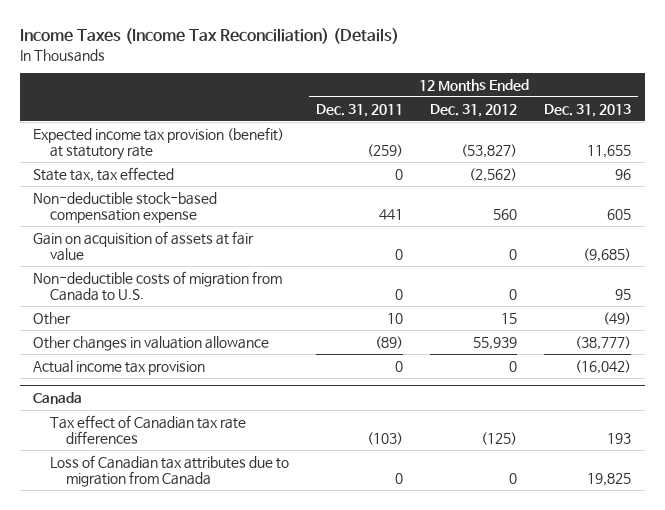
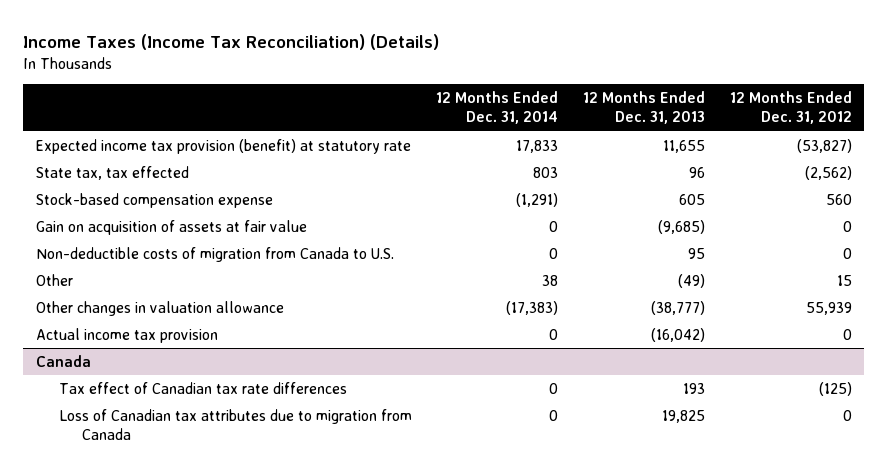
[315,103,403,117] Dec. 31, 2011 -> none
none -> [436,91,559,125] 12 Months Ended Dec. 31, 2014
[33,191,218,223] Non-deductible stock-based compensation expense -> [35,192,273,208] Stock-based compensation expense

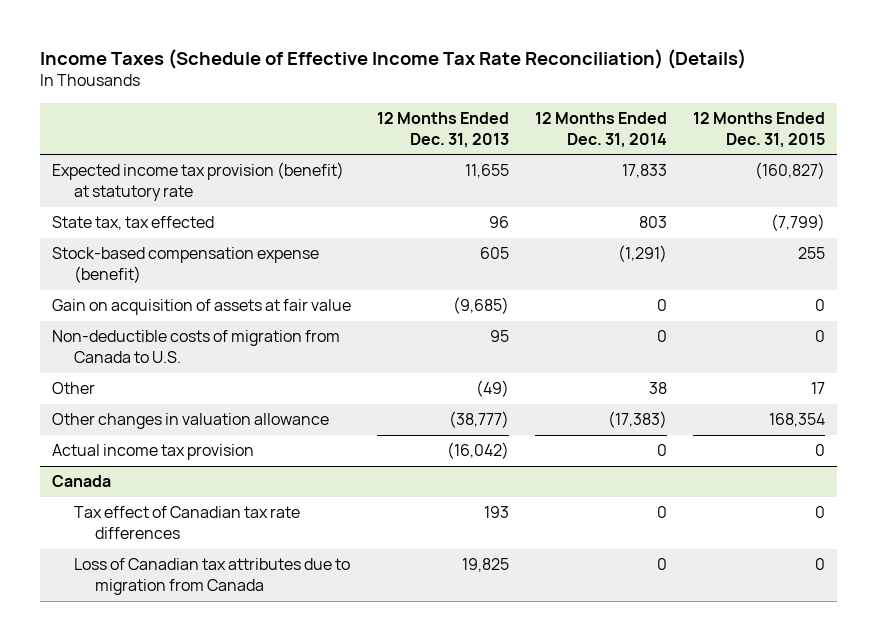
[23,33,440,50] Income Taxes (Income Tax Reconciliation) (Details) -> [39,48,746,69] Income Taxes (Schedule of Effective Income Tax Rate Reconciliation) (Details)
[729,91,852,125] 12 Months Ended Dec. 31, 2012 -> none
none -> [692,111,825,148] 12 Months Ended Dec. 31, 2015
[35,192,273,208] Stock-based compensation expense -> [52,247,320,284] Stock-based compensation expense (benefit)

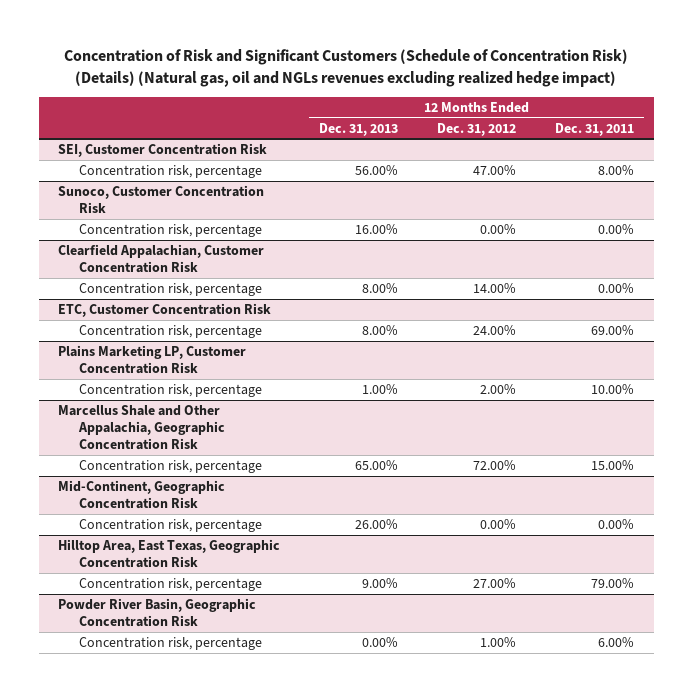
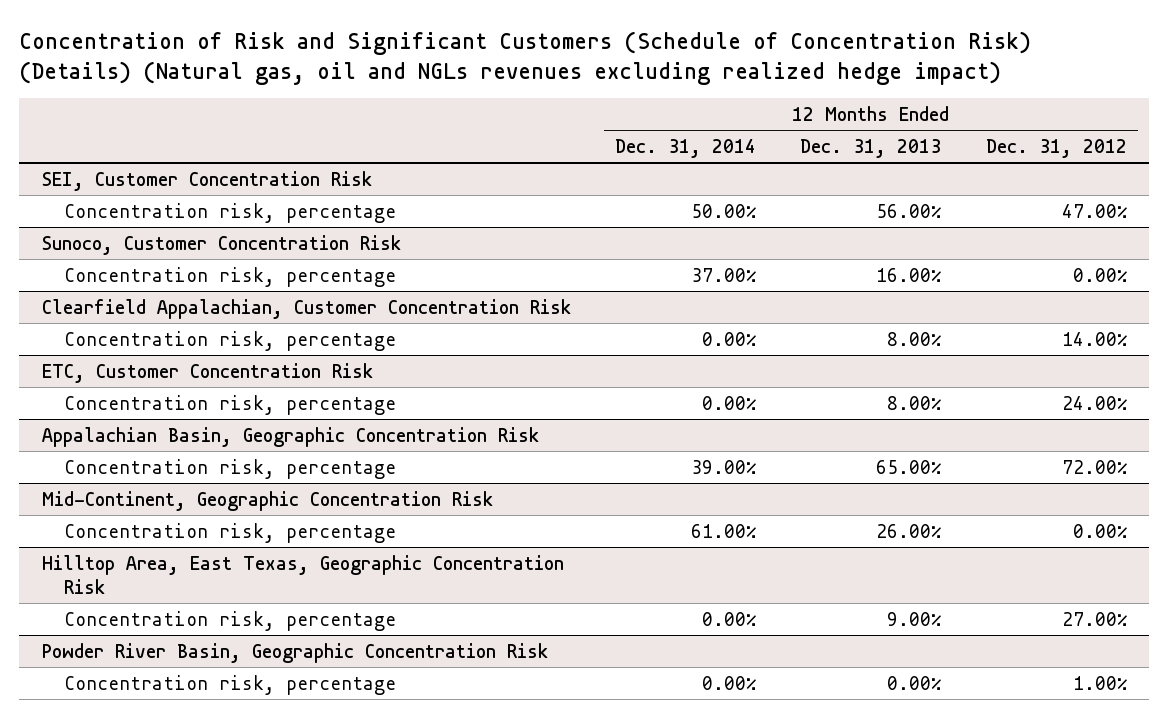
[555,122,635,136] Dec. 31, 2011 -> none
none -> [614,138,756,158] Dec. 31, 2014
[58,345,247,374] Plains Marketing LP, Customer Concentration Risk -> none
[79,384,263,398] Concentration risk, percentage -> none
[58,405,226,450] Marcellus Shale and Other Appalachia, Geographic Concentration Risk -> none
none -> [41,426,539,447] Appalachian Basin, Geographic Concentration Risk

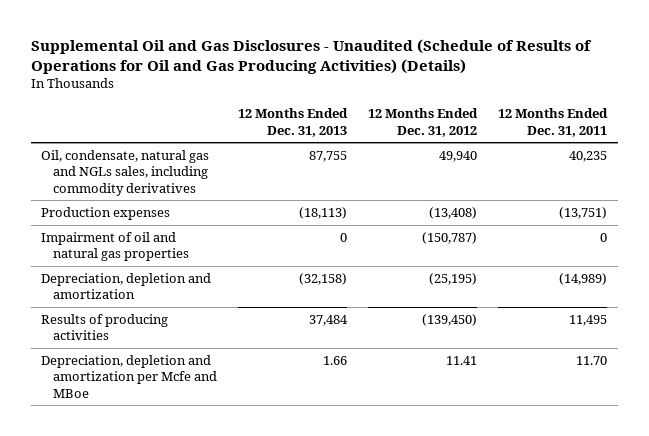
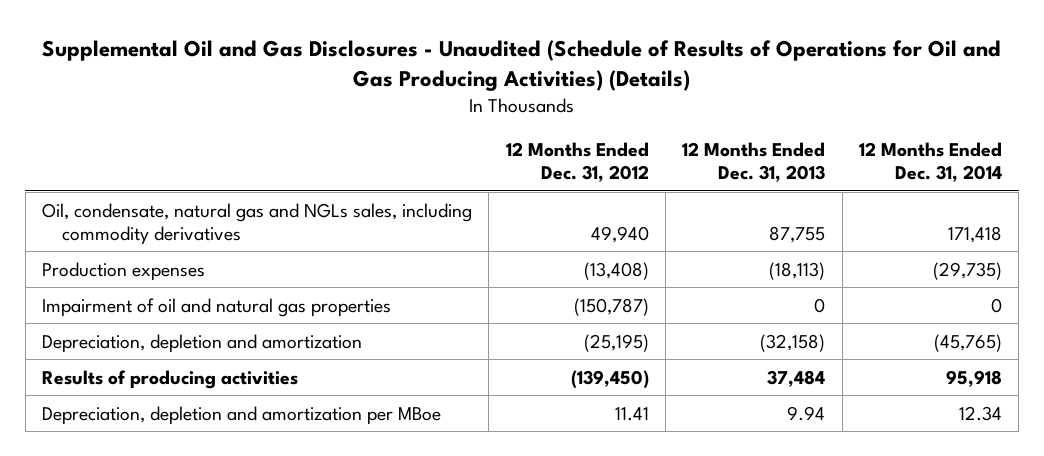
[498,108,609,137] 12 Months Ended Dec. 31, 2011 -> none
none -> [858,141,1002,183] 12 Months Ended Dec. 31, 2014
[41,354,218,398] Depreciation, depletion and amortization per Mcfe and MBoe -> [42,405,442,425] Depreciation, depletion and amortization per MBoe
[323,355,348,365] 1.66 -> [787,405,826,421] 9.94

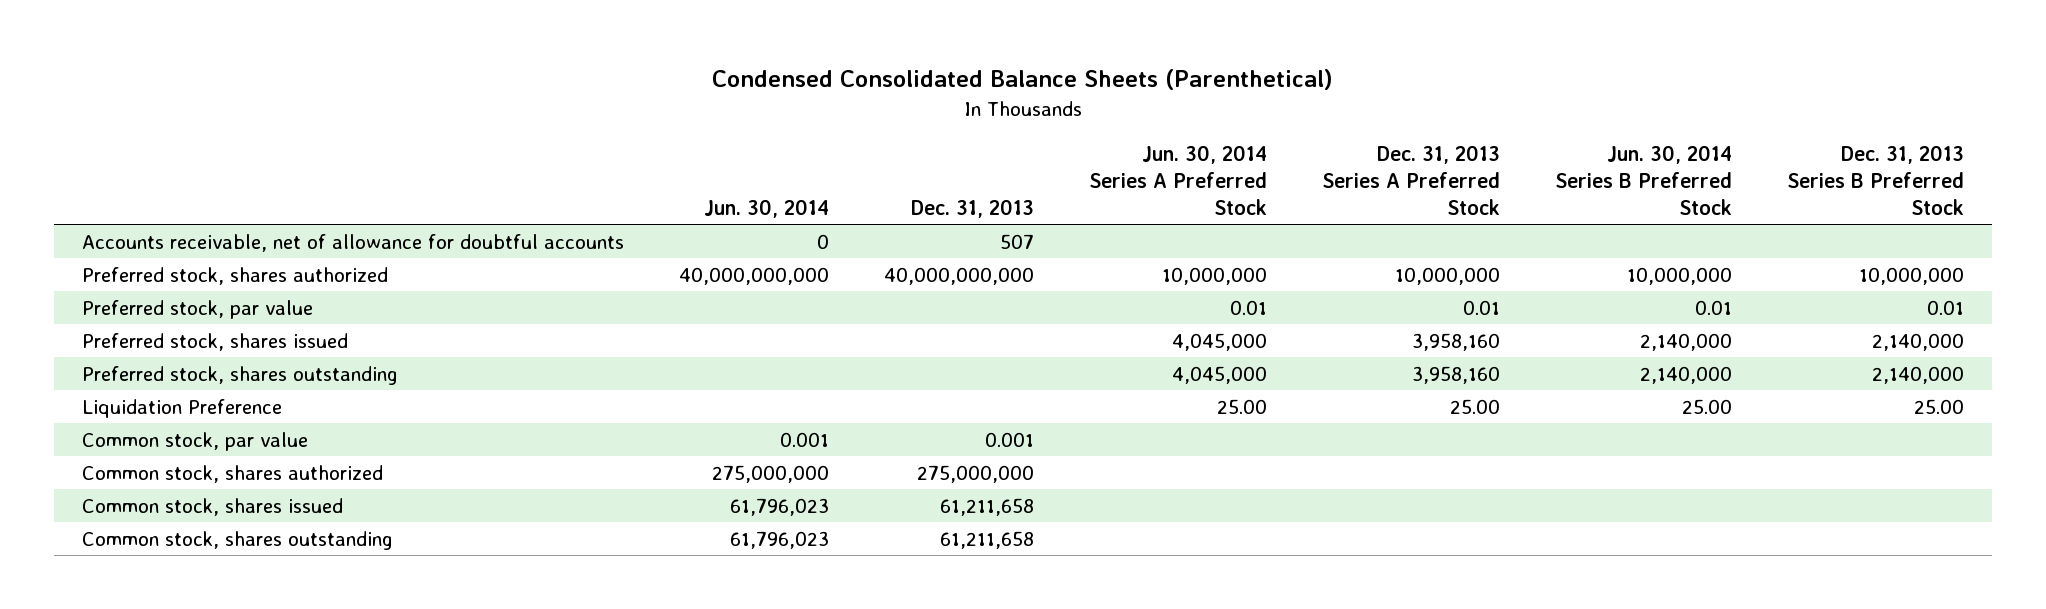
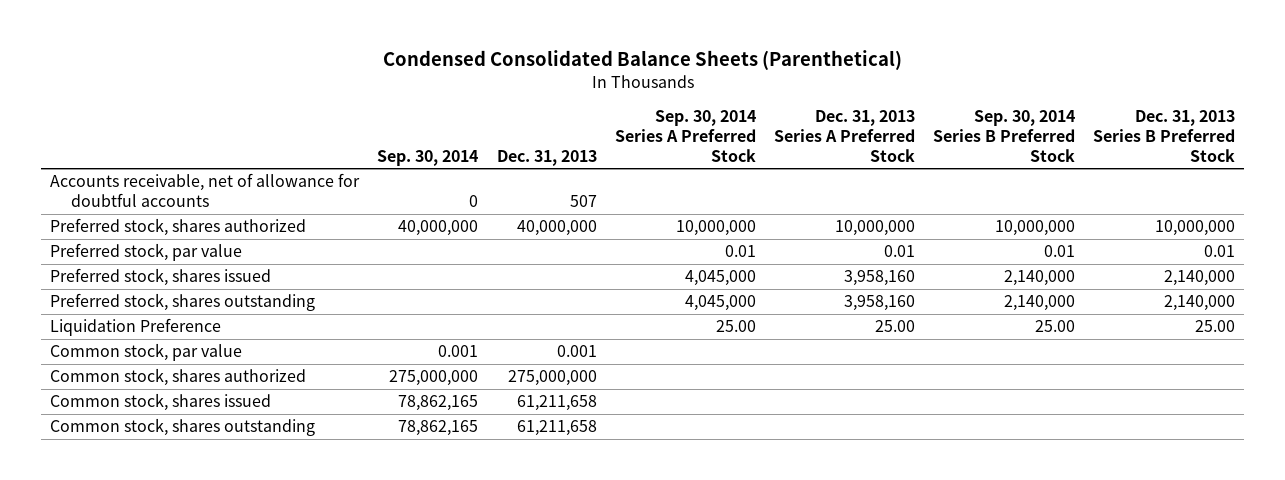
[703,199,829,219] Jun. 30, 2014 -> none
[1089,144,1268,216] Jun. 30, 2014 Series A Preferred Stock -> none
[1555,144,1733,216] Jun. 30, 2014 Series B Preferred Stock -> none
none -> [377,149,479,166] Sep. 30, 2014
none -> [614,110,756,162] Sep. 30, 2014 Series A Preferred Stock
none -> [932,110,1075,162] Sep. 30, 2014 Series B Preferred Stock
[884,266,1035,285] 40,000,000,000 -> [516,220,597,237] 40,000,000

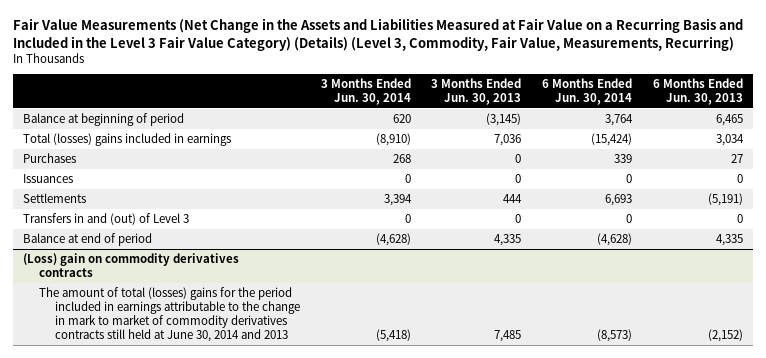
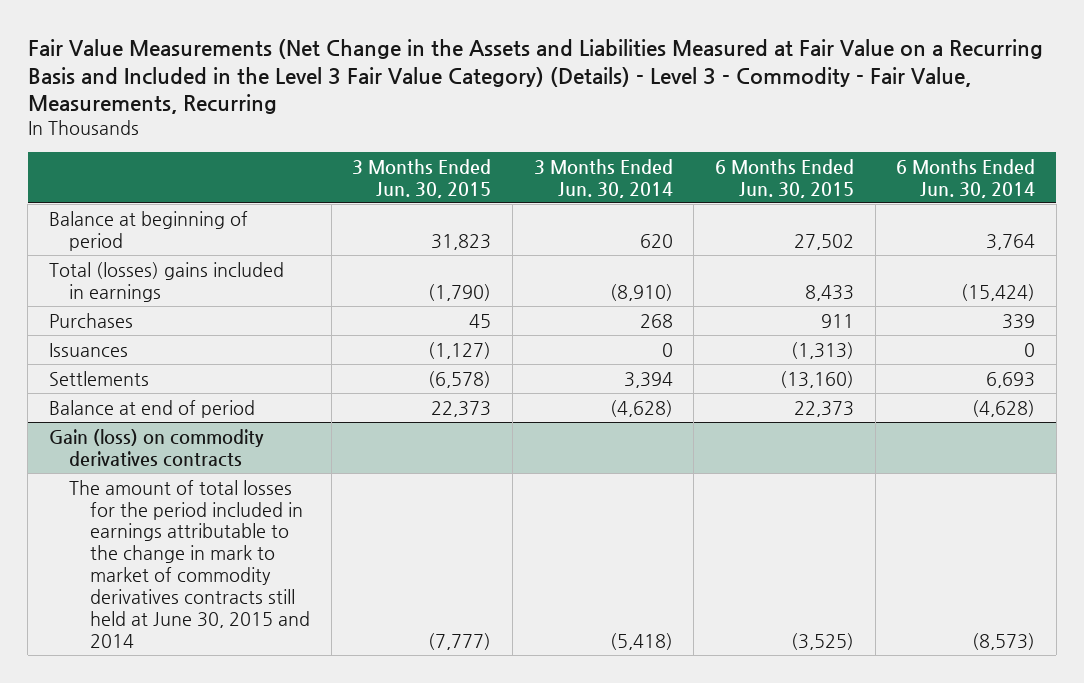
[12,18,743,51] Fair Value Measurements (Net Change in the Assets and Liabilities Measured at Fair Value on a Recurring Basis and Included in the Level 3 Fair Value Category) (Details) (Level 3, Commodity, Fair Value, Measurements, Recurring) -> [27,39,1043,115] Fair Value Measurements (Net Change in the Assets and Liabilities Measured at Fair Value on a Recurring Basis and Included in the Level 3 Fair Value Category) (Details) - Level 3 - Commodity - Fair Value, Measurements, Recurring
[431,78,522,105] 3 Months Ended Jun. 30, 2013 -> none
[652,78,743,105] 6 Months Ended Jun. 30, 2013 -> none
none -> [352,158,492,198] 3 Months Ended Jun. 30, 2015
none -> [714,158,854,198] 6 Months Ended Jun. 30, 2015
[22,213,189,226] Transfers in and (out) of Level 3 -> none
[22,253,239,277] (Loss) gain on commodity derivatives contracts -> [48,428,264,467] Gain (loss) on commodity derivatives contracts
[39,287,301,342] The amount of total (losses) gains for the period included in earnings attributable to the change in mark to market of commodity derivatives contracts still held at June 30, 2014 and 2013 -> [69,479,310,648] The amount of total losses for the period included in earnings attributable to the change in mark to market of commodity derivatives contracts still held at June 30, 2015 and 2014

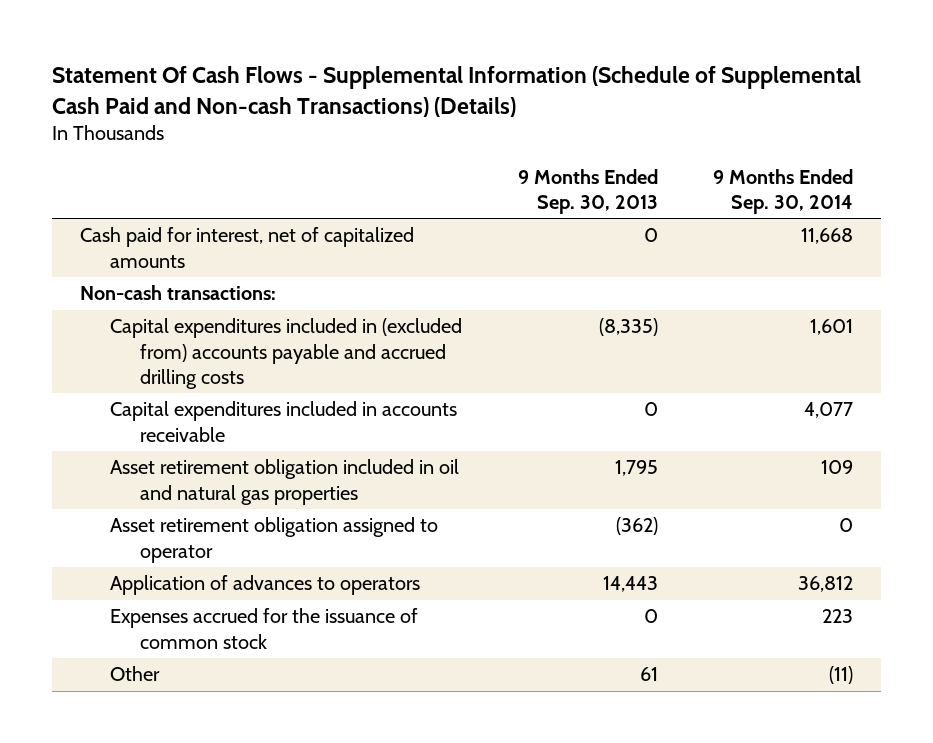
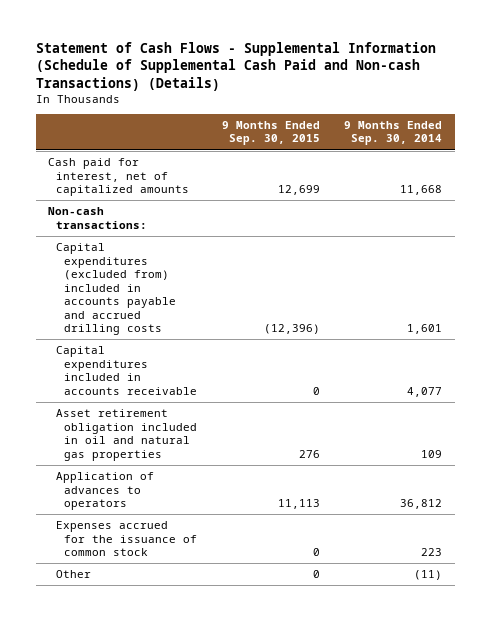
[51,65,861,117] Statement Of Cash Flows - Supplemental Information (Schedule of Supplemental Cash Paid and Non-cash Transactions) (Details) -> [35,42,436,91] Statement of Cash Flows - Supplemental Information (Schedule of Supplemental Cash Paid and Non-cash Transactions) (Details)
[517,168,658,214] 9 Months Ended Sep. 30, 2013 -> none
none -> [221,120,320,146] 9 Months Ended Sep. 30, 2015
[109,318,462,389] Capital expenditures included in (excluded from) accounts payable and accrued drilling costs -> [56,243,176,336] Capital expenditures (excluded from) included in accounts payable and accrued drilling costs
[109,517,438,563] Asset retirement obligation assigned to operator -> none

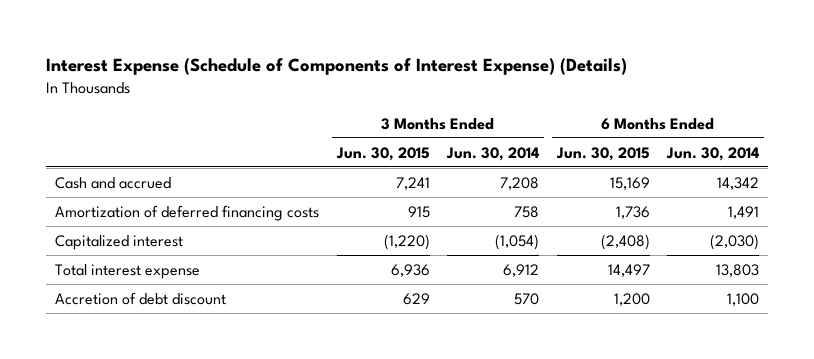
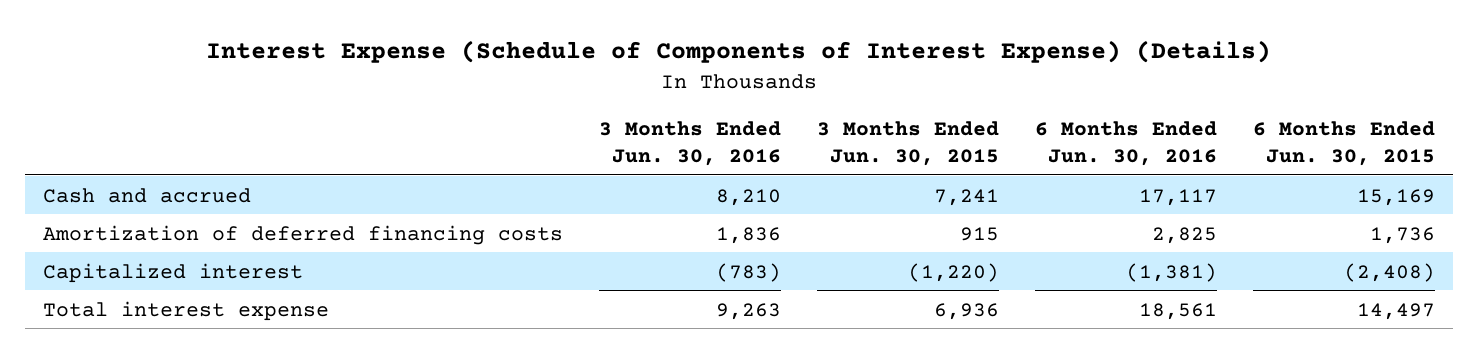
[446,146,540,161] Jun. 30, 2014 -> none
[666,146,760,161] Jun. 30, 2014 -> none
none -> [598,120,781,166] 3 Months Ended Jun. 30, 2016
none -> [1034,120,1217,166] 6 Months Ended Jun. 30, 2016
[55,291,227,305] Accretion of debt discount -> none

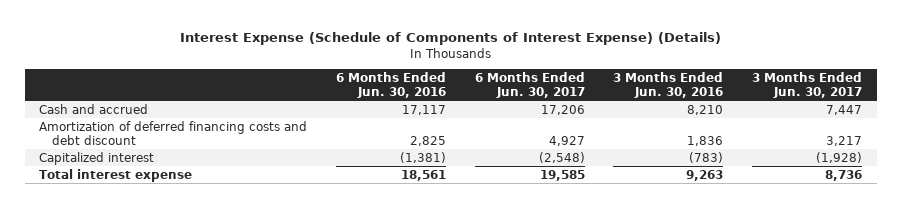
[816,120,999,166] 3 Months Ended Jun. 30, 2015 -> none
[1252,120,1435,166] 6 Months Ended Jun. 30, 2015 -> none
none -> [474,72,585,99] 6 Months Ended Jun. 30, 2017
none -> [752,72,863,99] 3 Months Ended Jun. 30, 2017
[42,224,563,245] Amortization of deferred financing costs -> [38,120,307,145] Amortization of deferred financing costs and debt discount

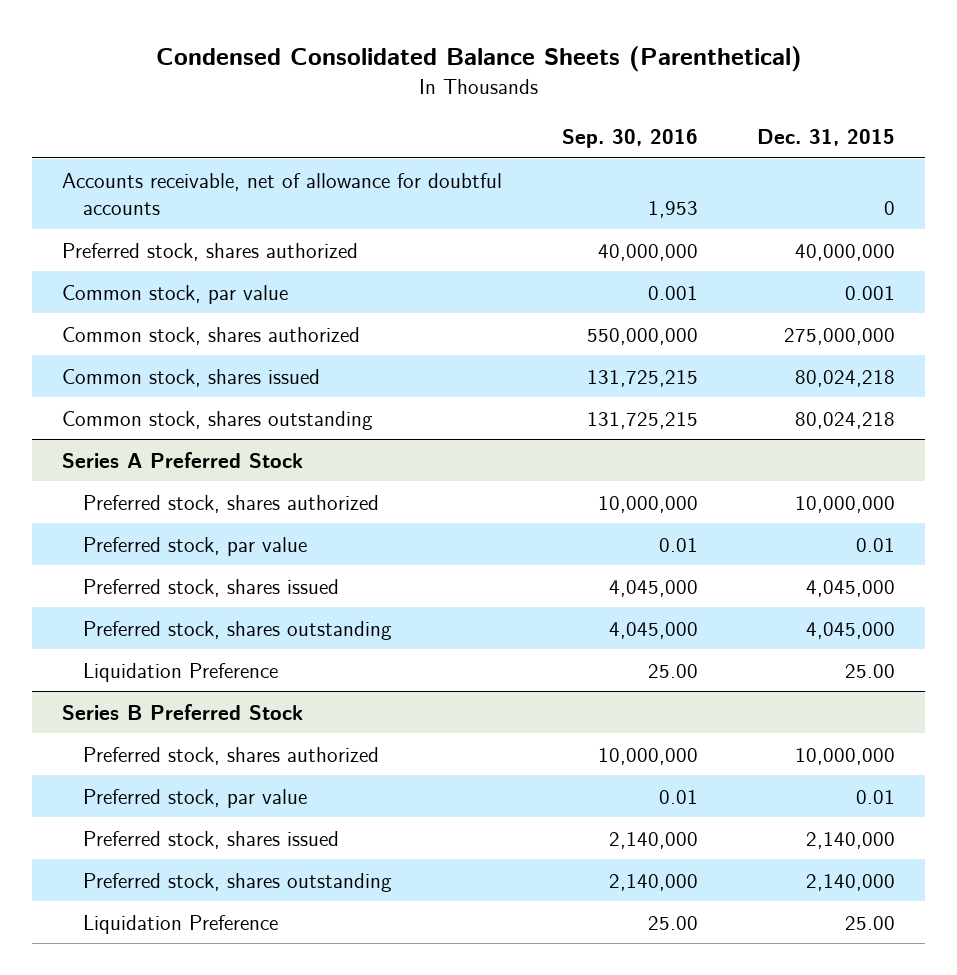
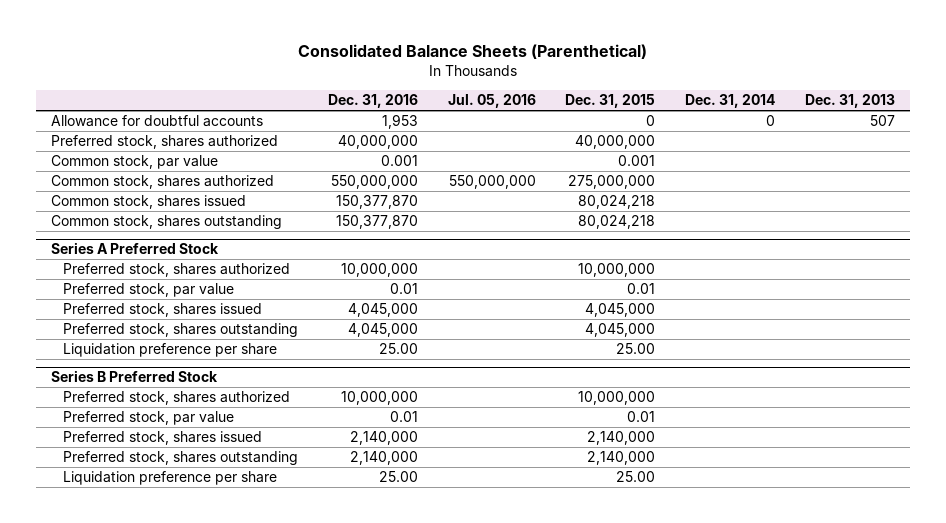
[155,46,802,73] Condensed Consolidated Balance Sheets (Parenthetical) -> [297,44,647,60] Consolidated Balance Sheets (Parenthetical)
[561,128,698,148] Sep. 30, 2016 -> none
none -> [327,94,418,109] Dec. 31, 2016
none -> [447,94,536,109] Jul. 05, 2016
none -> [685,94,776,109] Dec. 31, 2014
none -> [805,94,896,109] Dec. 31, 2013
[62,172,503,216] Accounts receivable, net of allowance for doubtful accounts -> [50,115,263,128] Allowance for doubtful accounts
[82,662,278,682] Liquidation Preference -> [63,343,278,358] Liquidation preference per share
[82,914,278,934] Liquidation Preference -> [63,471,278,486] Liquidation preference per share

